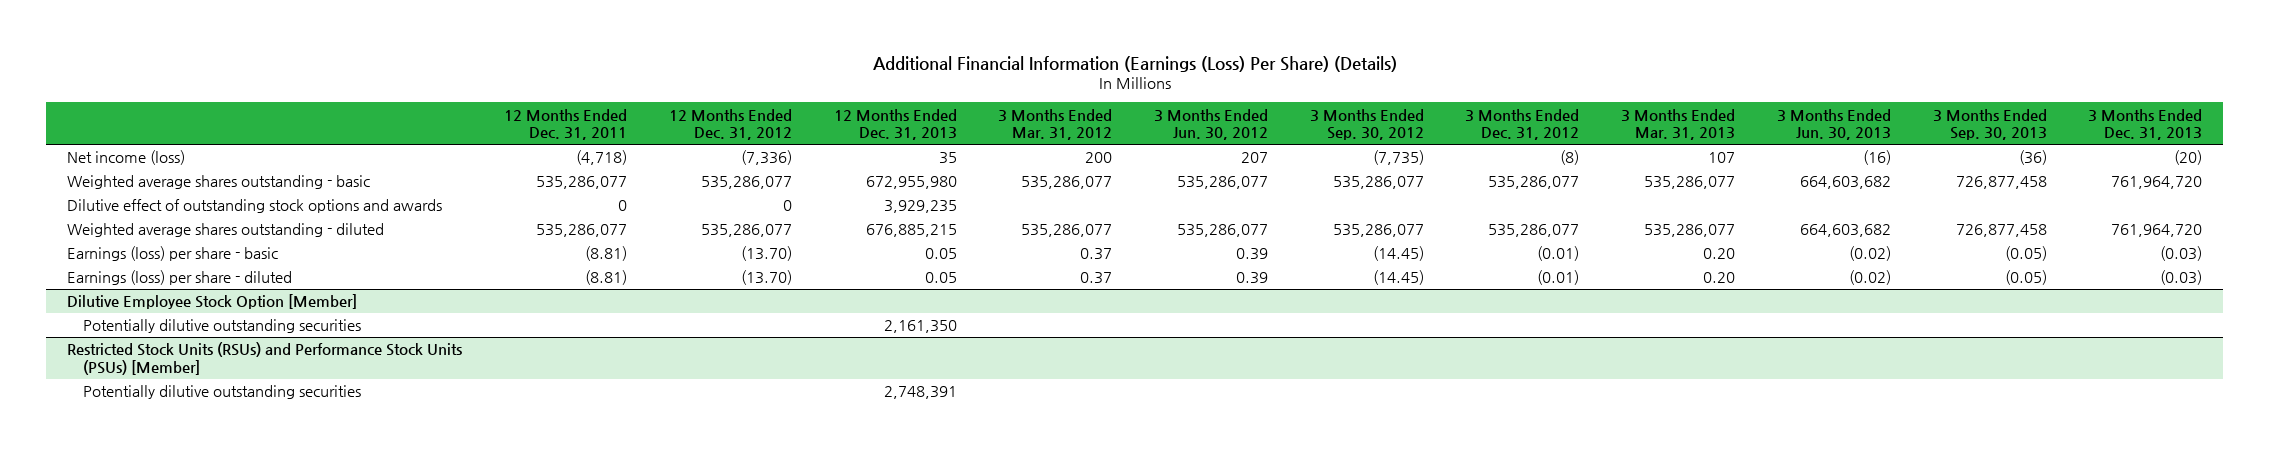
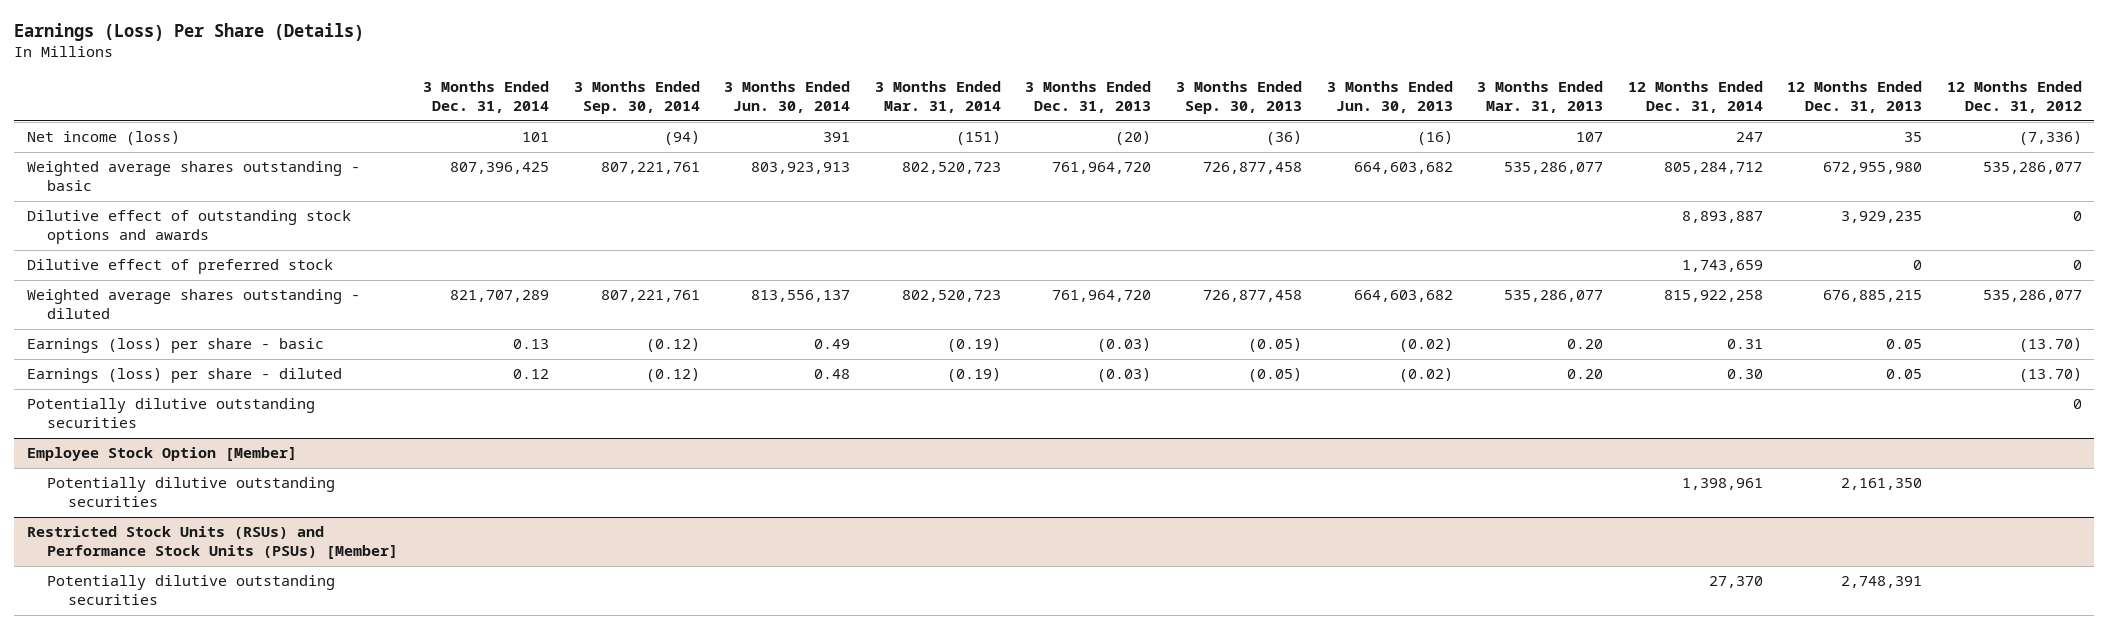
[872,55,1397,72] Additional Financial Information (Earnings (Loss) Per Share) (Details) -> [14,23,365,42] Earnings (Loss) Per Share (Details)
[504,108,628,141] 12 Months Ended Dec. 31, 2011 -> none
[998,108,1113,141] 3 Months Ended Mar. 31, 2012 -> none
[1153,108,1268,141] 3 Months Ended Jun. 30, 2012 -> none
[1309,108,1424,141] 3 Months Ended Sep. 30, 2012 -> none
[1465,108,1580,141] 3 Months Ended Dec. 31, 2012 -> none
none -> [423,81,550,113] 3 Months Ended Dec. 31, 2014
none -> [573,81,700,114] 3 Months Ended Sep. 30, 2014
none -> [724,81,851,113] 3 Months Ended Jun. 30, 2014
none -> [874,81,1001,113] 3 Months Ended Mar. 31, 2014
none -> [1627,81,1763,113] 12 Months Ended Dec. 31, 2014
none -> [26,259,333,275] Dilutive effect of preferred stock
none -> [26,398,315,428] Potentially dilutive outstanding securities
[67,294,358,310] Dilutive Employee Stock Option [Member] -> [26,447,297,462] Employee Stock Option [Member]

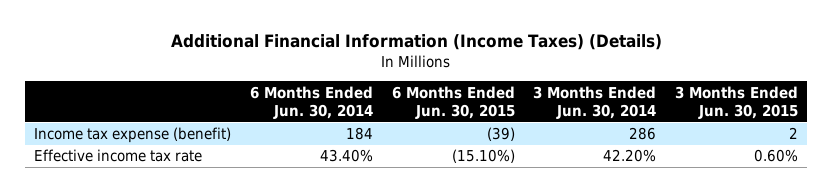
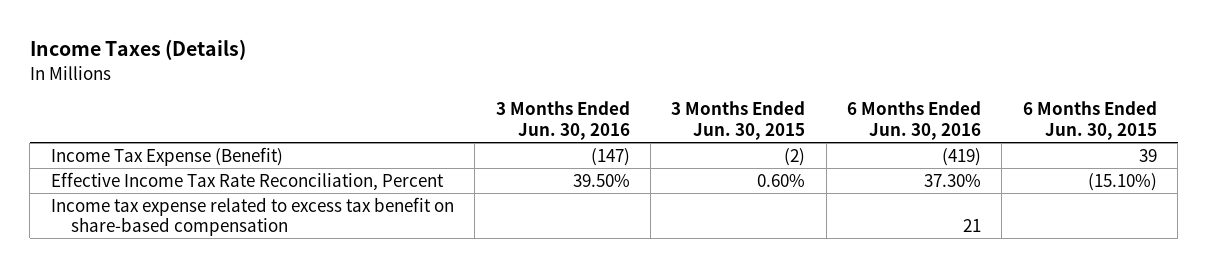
[171,34,663,51] Additional Financial Information (Income Taxes) (Details) -> [29,39,246,61] Income Taxes (Details)
[249,85,373,120] 6 Months Ended Jun. 30, 2014 -> none
[533,85,657,120] 3 Months Ended Jun. 30, 2014 -> none
none -> [495,101,630,140] 3 Months Ended Jun. 30, 2016
none -> [847,101,982,140] 6 Months Ended Jun. 30, 2016
[33,127,231,144] Income tax expense (benefit) -> [50,146,283,166] Income Tax Expense (Benefit)
[486,127,515,142] (39) -> [1138,148,1157,162] 39
[789,127,799,140] 2 -> [784,147,806,166] (2)
[33,149,202,163] Effective income tax rate -> [50,171,444,191] Effective Income Tax Rate Reconciliation, Percent
none -> [50,196,454,237] Income tax expense related to excess tax benefit on share-based compensation

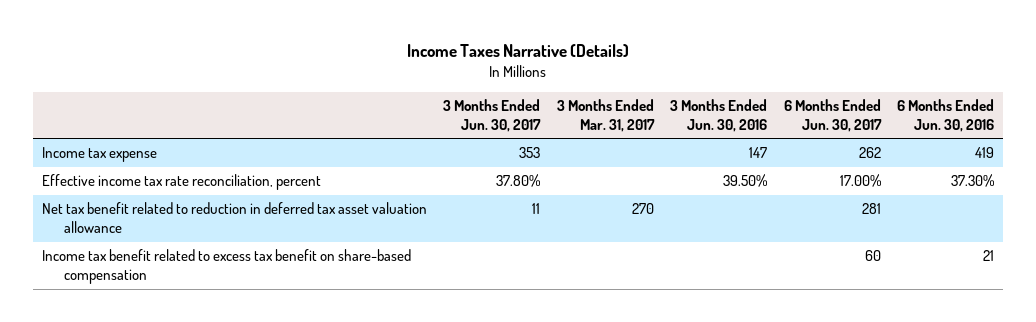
[29,39,246,61] Income Taxes (Details) -> [407,43,630,57] Income Taxes Narrative (Details)
[671,101,806,140] 3 Months Ended Jun. 30, 2015 -> none
[1022,101,1157,140] 6 Months Ended Jun. 30, 2015 -> none
none -> [443,99,542,132] 3 Months Ended Jun. 30, 2017
none -> [556,99,655,132] 3 Months Ended Mar. 31, 2017
none -> [783,99,882,132] 6 Months Ended Jun. 30, 2017
[50,146,283,166] Income Tax Expense (Benefit) -> [41,147,157,163] Income tax expense
[590,147,630,166] (147) -> [749,147,768,159] 147
[942,147,982,166] (419) -> [975,147,995,159] 419
[50,171,444,191] Effective Income Tax Rate Reconciliation, Percent -> [41,174,321,191] Effective income tax rate reconciliation, percent
none -> [41,202,427,234] Net tax benefit related to reduction in deferred tax asset valuation allowance
[50,196,454,237] Income tax expense related to excess tax benefit on share-based compensation -> [41,249,411,285] Income tax benefit related to excess tax benefit on share-based compensation

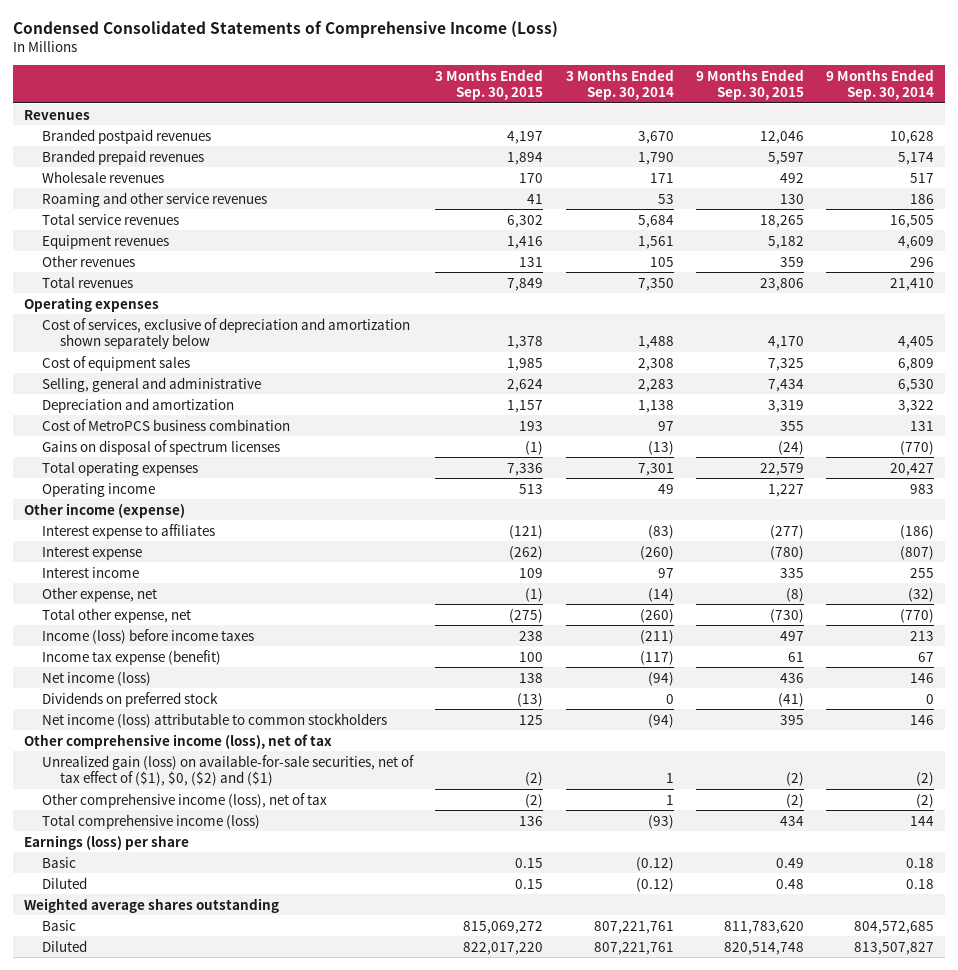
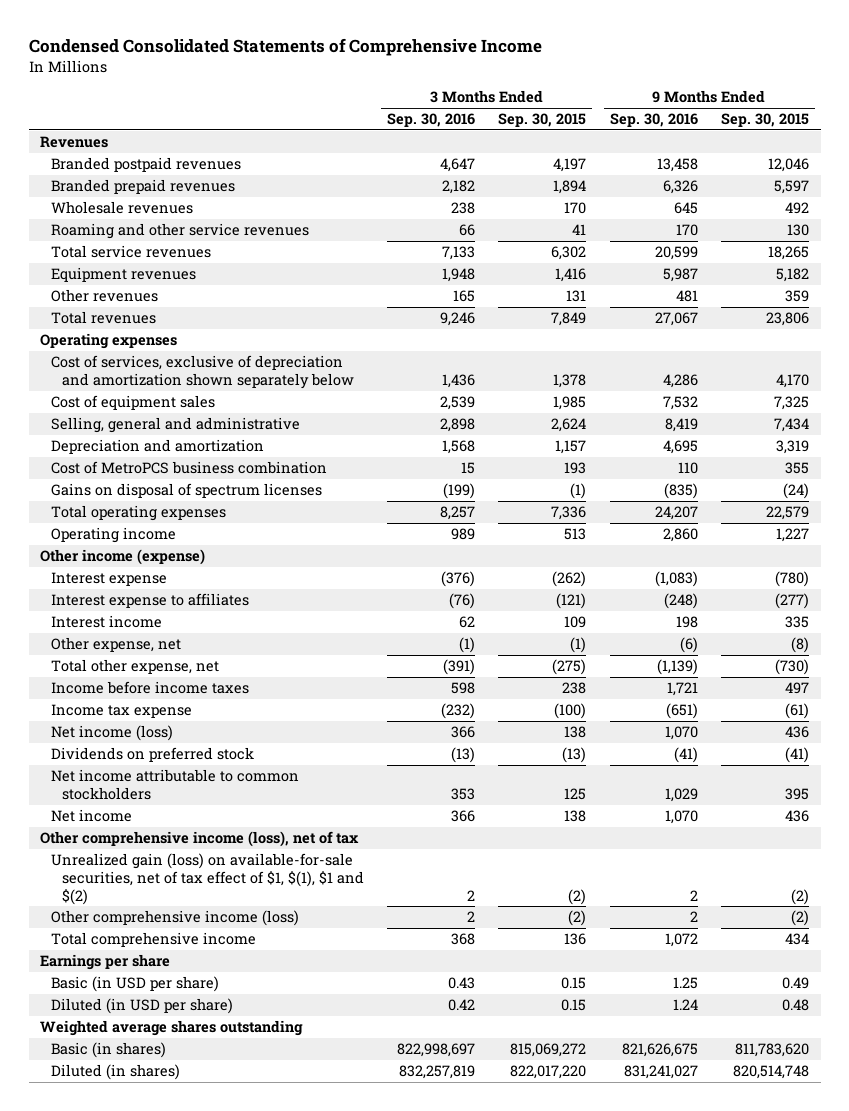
[13,20,559,38] Condensed Consolidated Statements of Comprehensive Income (Loss) -> [28,37,542,56] Condensed Consolidated Statements of Comprehensive Income
[565,68,674,101] 3 Months Ended Sep. 30, 2014 -> none
[826,68,935,101] 9 Months Ended Sep. 30, 2014 -> none
none -> [387,113,476,128] Sep. 30, 2016
none -> [609,113,698,128] Sep. 30, 2016
[42,523,216,539] Interest expense to affiliates -> [51,593,250,609] Interest expense to affiliates
[42,628,255,644] Income (loss) before income taxes -> [51,681,250,695] Income before income taxes
[42,649,222,665] Income tax expense (benefit) -> [51,704,193,719] Income tax expense
[519,651,544,662] 100 -> [554,703,587,720] (100)
[787,651,804,662] 61 -> [784,703,809,720] (61)
[42,712,388,728] Net income (loss) attributable to common stockholders -> [51,769,300,801] Net income attributable to common stockholders
none -> [51,809,133,823] Net income
[42,754,415,786] Unrealized gain (loss) on available-for-sale securities, net of tax effect of ($1), $0, ($2) and ($1) -> [51,853,364,905] Unrealized gain (loss) on available-for-sale securities, net of tax effect of $1, $(1), $1 and $(2)
[42,792,328,808] Other comprehensive income (loss), net of tax -> [51,910,300,927] Other comprehensive income (loss)
[42,813,261,829] Total comprehensive income (loss) -> [51,932,257,948] Total comprehensive income
[24,834,190,850] Earnings (loss) per share -> [40,954,171,971] Earnings per share
[42,856,77,868] Basic -> [51,976,220,993] Basic (in USD per share)
[42,876,88,889] Diluted -> [51,998,234,1015] Diluted (in USD per share)
[42,919,77,931] Basic -> [51,1042,167,1059] Basic (in shares)
[42,939,88,952] Diluted -> [51,1064,181,1081] Diluted (in shares)

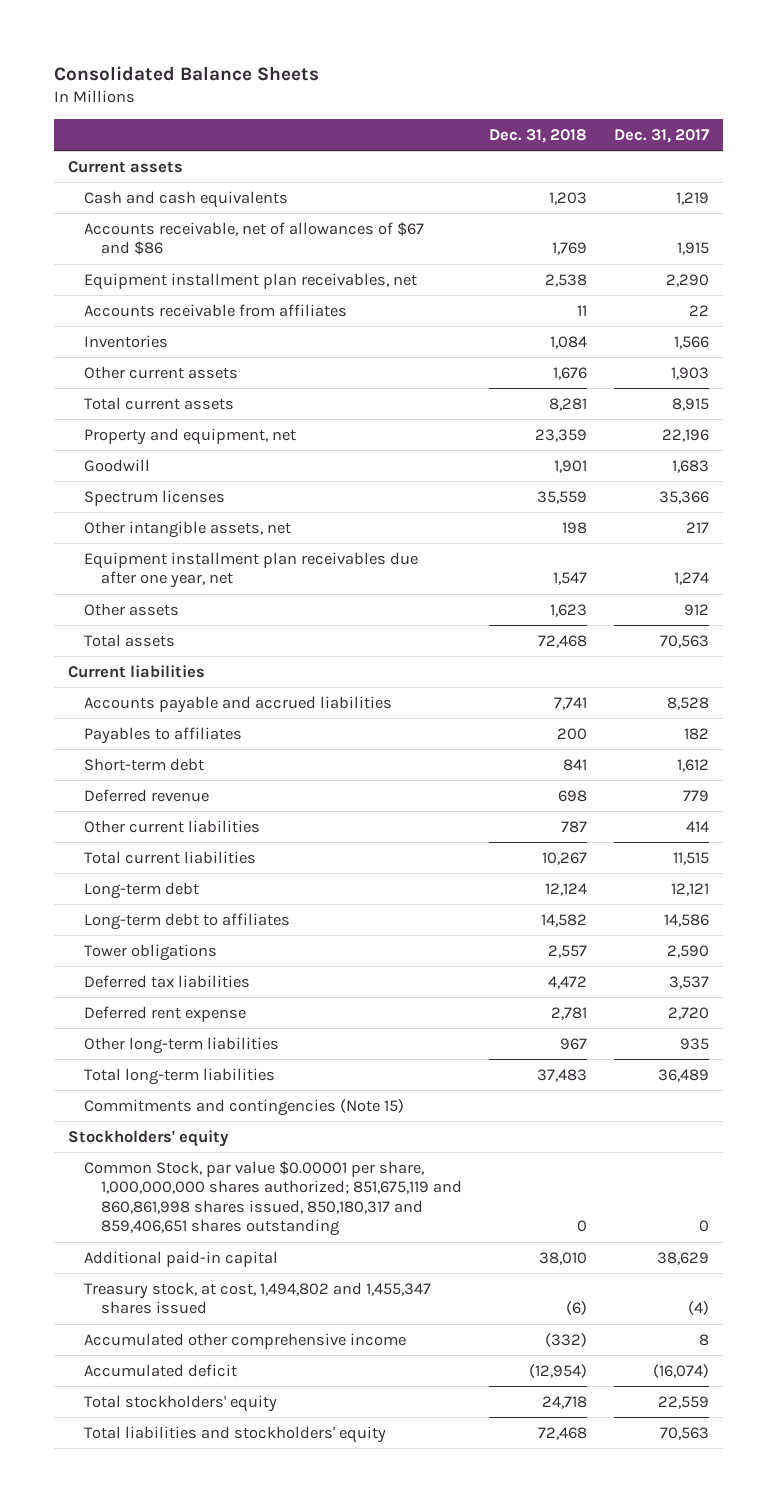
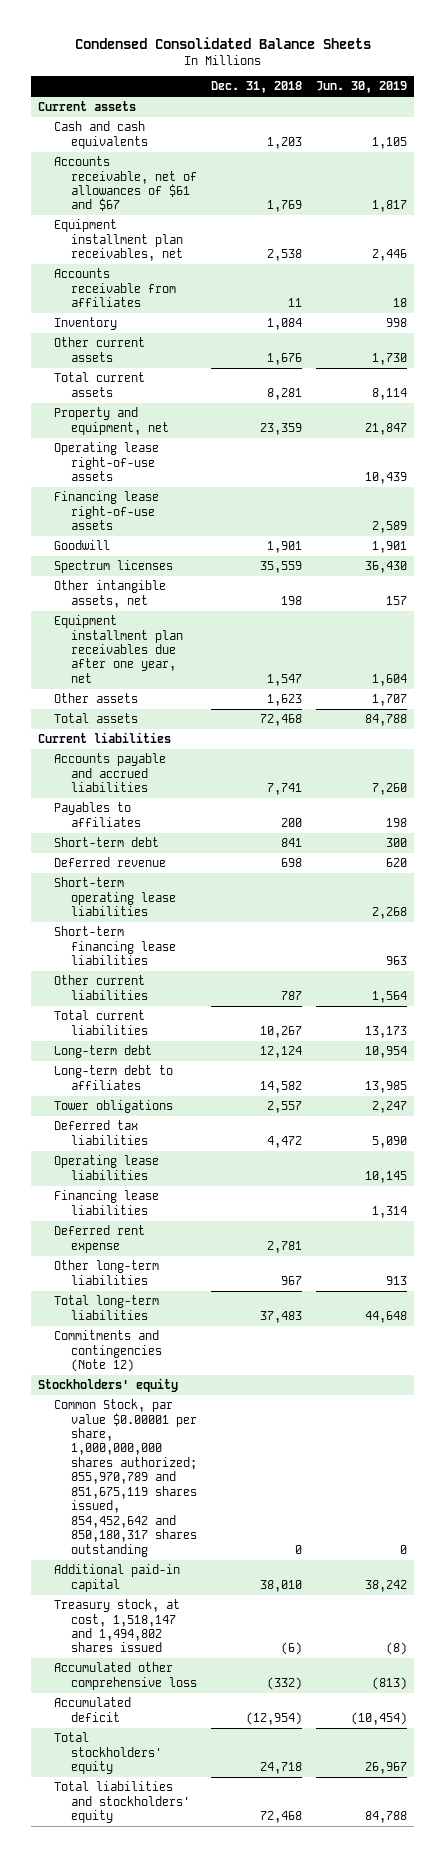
[53,65,319,81] Consolidated Balance Sheets -> [74,37,371,50] Condensed Consolidated Balance Sheets
[614,128,710,143] Dec. 31, 2017 -> none
none -> [316,81,408,94] Jun. 30, 2019
[84,221,425,256] Accounts receivable, net of allowances of $67 and $86 -> [54,156,197,212] Accounts receivable, net of allowances of $61 and $67
[84,334,169,348] Inventories -> [54,317,118,331] Inventory
none -> [54,442,160,481] Operating lease right-of-use assets
none -> [54,491,160,530] Financing lease right-of-use assets
none -> [54,877,176,916] Short-term operating lease liabilities
none -> [54,926,176,965] Short-term financing lease liabilities
none -> [54,1155,160,1180] Operating lease liabilities
none -> [54,1190,160,1215] Financing lease liabilities
[84,1098,405,1116] Commitments and contingencies (Note 15) -> [54,1330,162,1372] Commitments and contingencies (Note 12)
[84,1160,462,1237] Common Stock, par value $0.00001 per share, 1,000,000,000 shares authorized; 851,675,119 and 860,861,998 shares issued, 850,180,317 and 859,406,651 shares outstanding -> [54,1399,197,1557] Common Stock, par value $0.00001 per share, 1,000,000,000 shares authorized; 855,970,789 and 851,675,119 shares issued, 854,452,642 and 850,180,317 shares outstanding
[84,1281,432,1315] Treasury stock, at cost, 1,494,802 and 1,455,347 shares issued -> [54,1599,181,1653] Treasury stock, at cost, 1,518,147 and 1,494,802 shares issued
[84,1332,407,1349] Accumulated other comprehensive income -> [54,1662,197,1690] Accumulated other comprehensive loss

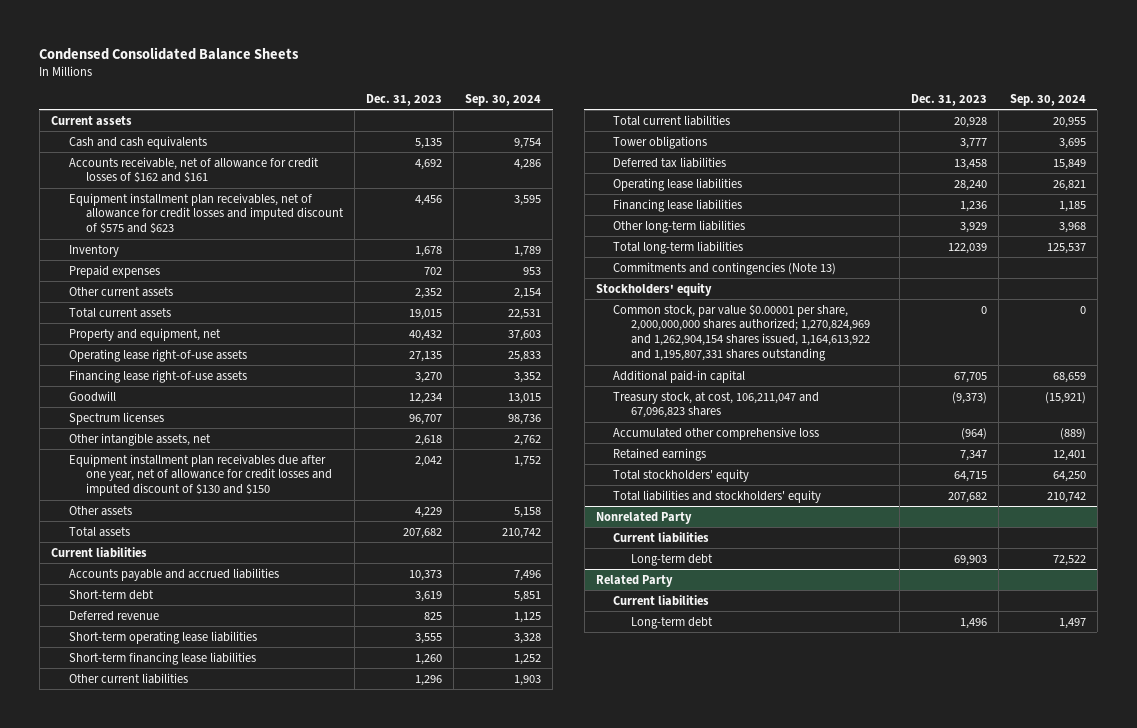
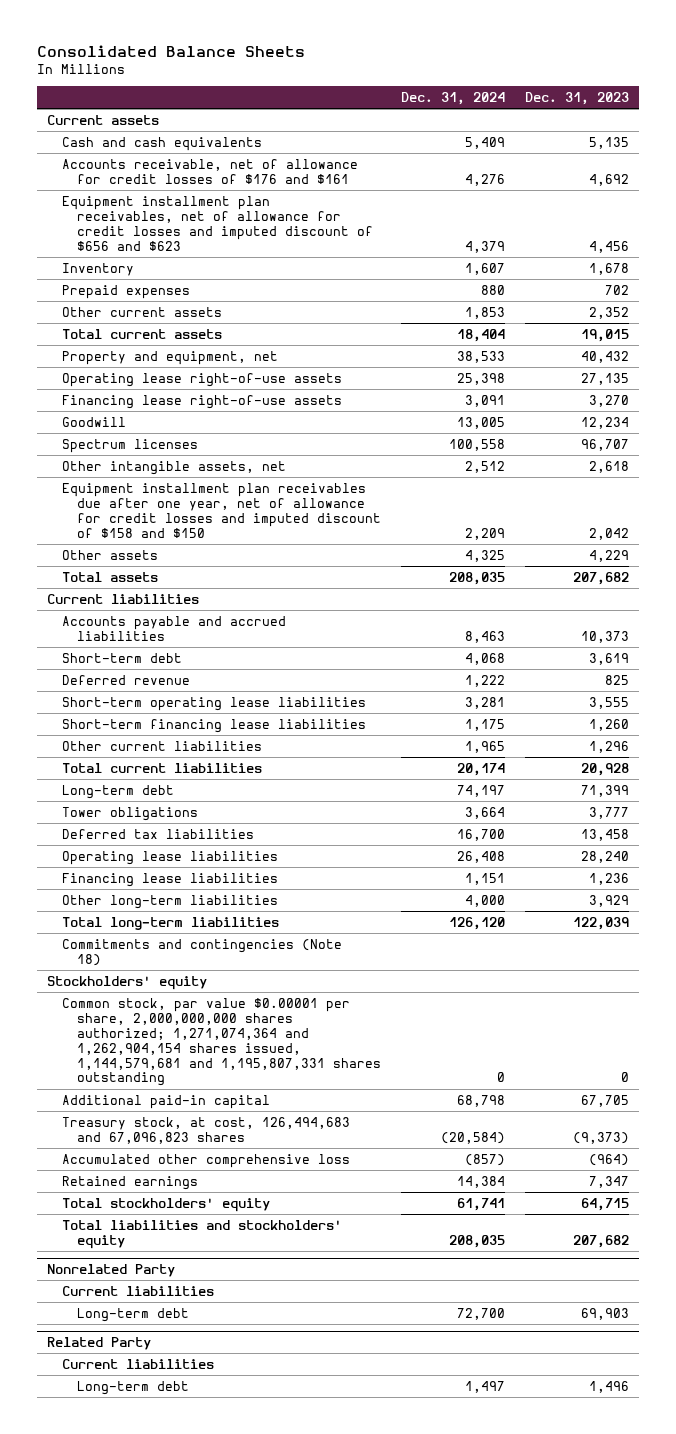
[39,46,300,60] Condensed Consolidated Balance Sheets -> [37,44,306,57] Consolidated Balance Sheets
[465,93,542,106] Sep. 30, 2024 -> none
none -> [400,91,505,105] Dec. 31, 2024
[68,156,319,184] Accounts receivable, net of allowance for credit losses of $162 and $161 -> [62,158,359,184] Accounts receivable, net of allowance for credit losses of $176 and $161
[68,192,345,235] Equipment installment plan receivables, net of allowance for credit losses and imputed discount of $575 and $623 -> [62,195,373,251] Equipment installment plan receivables, net of allowance for credit losses and imputed discount of $656 and $623
[68,453,333,497] Equipment installment plan receivables due after one year, net of allowance for credit losses and imputed discount of $130 and $150 -> [62,482,381,538] Equipment installment plan receivables due after one year, net of allowance for credit losses and imputed discount of $158 and $150
none -> [62,784,175,799] Long-term debt
[613,261,837,275] Commitments and contingencies (Note 13) -> [62,938,343,966] Commitments and contingencies (Note 18)
[613,303,871,362] Common stock, par value $0.00001 per share, 2,000,000,000 shares authorized; 1,270,824,969 and 1,262,904,154 shares issued, 1,164,613,922 and 1,195,807,331 shares outstanding -> [62,997,381,1087] Common stock, par value $0.00001 per share, 2,000,000,000 shares authorized; 1,271,074,364 and 1,262,904,154 shares issued, 1,144,579,681 and 1,195,807,331 shares outstanding
[613,391,820,419] Treasury stock, at cost, 106,211,047 and 67,096,823 shares -> [62,1116,351,1144] Treasury stock, at cost, 126,494,683 and 67,096,823 shares

